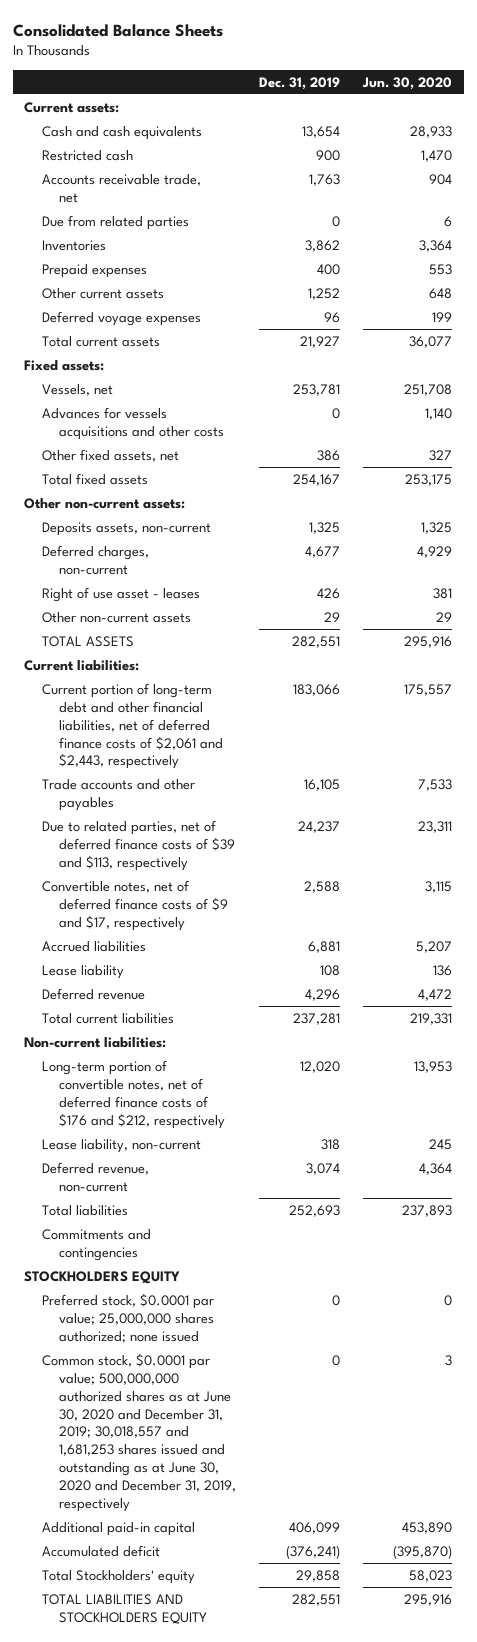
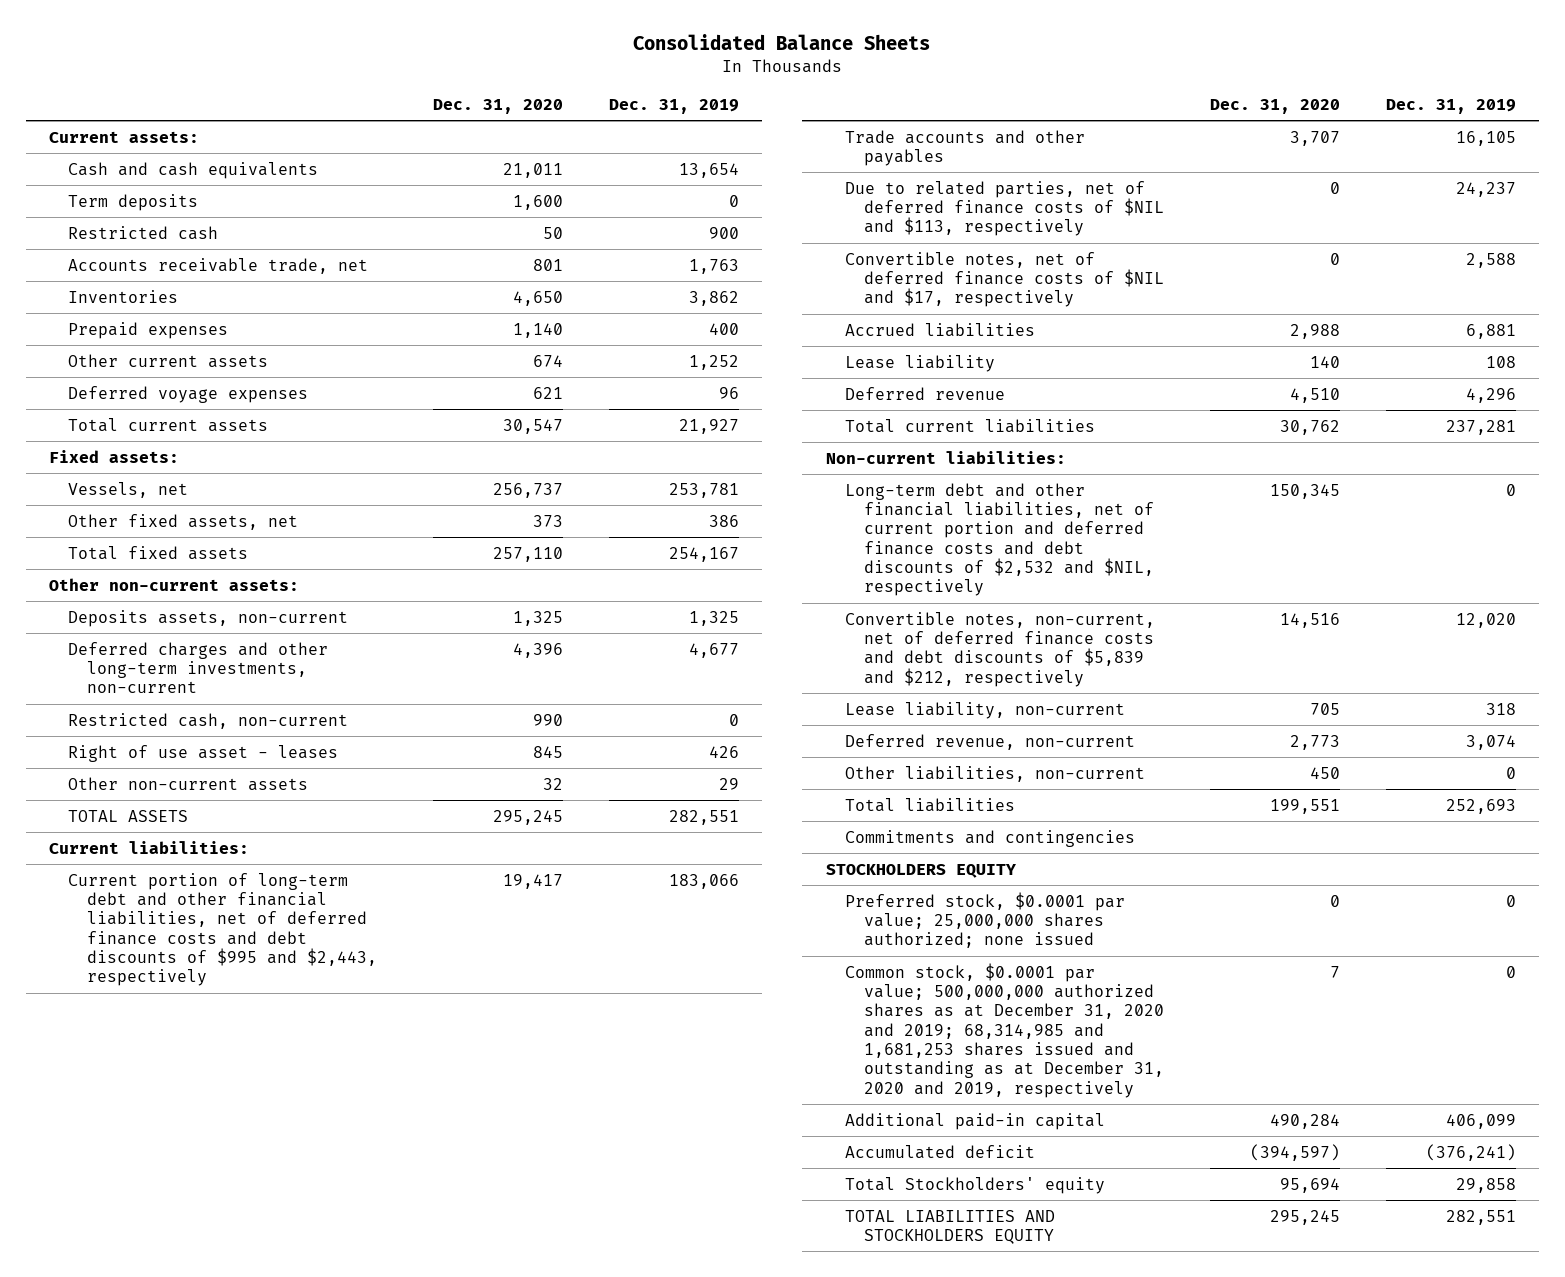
[362,76,453,90] Jun. 30, 2020 -> none
none -> [433,98,564,114] Dec. 31, 2020
none -> [67,193,198,211] Term deposits
[41,214,189,230] Due from related parties -> none
[41,406,225,440] Advances for vessels acquisitions and other costs -> none
[41,544,149,575] Deferred charges, non-current -> [67,641,328,694] Deferred charges and other long-term investments, non-current
none -> [67,712,348,729] Restricted cash, non-current
[41,682,224,770] Current portion of long-term debt and other financial liabilities, net of deferred finance costs of $2,061 and $2,443, respectively -> [67,872,378,987] Current portion of long-term debt and other financial liabilities, net of deferred finance costs and debt discounts of $995 and $2,443, respectively
[41,819,236,871] Due to related parties, net of deferred finance costs of $39 and $113, respectively -> [844,180,1164,237] Due to related parties, net of deferred finance costs of $NIL and $113, respectively
[41,879,229,931] Convertible notes, net of deferred finance costs of $9 and $17, respectively -> [844,251,1164,308] Convertible notes, net of deferred finance costs of $NIL and $17, respectively
none -> [844,482,1154,597] Long-term debt and other financial liabilities, net of current portion and deferred finance costs and debt discounts of $2,532 and $NIL, respectively
[41,1059,226,1129] Long-term portion of convertible notes, net of deferred finance costs of $176 and $212, respectively -> [844,611,1155,687] Convertible notes, non-current, net of deferred finance costs and debt discounts of $5,839 and $212, respectively
none -> [844,765,1145,782] Other liabilities, non-current
[41,1352,237,1513] Common stock, $0.0001 par value; 500,000,000 authorized shares as at June 30, 2020 and December 31, 2019; 30,018,557 and 1,681,253 shares issued and outstanding as at June 30, 2020 and December 31, 2019, respectively -> [844,962,1164,1098] Common stock, $0.0001 par value; 500,000,000 authorized shares as at December 31, 2020 and 2019; 68,314,985 and 1,681,253 shares issued and outstanding as at December 31, 2020 and 2019, respectively

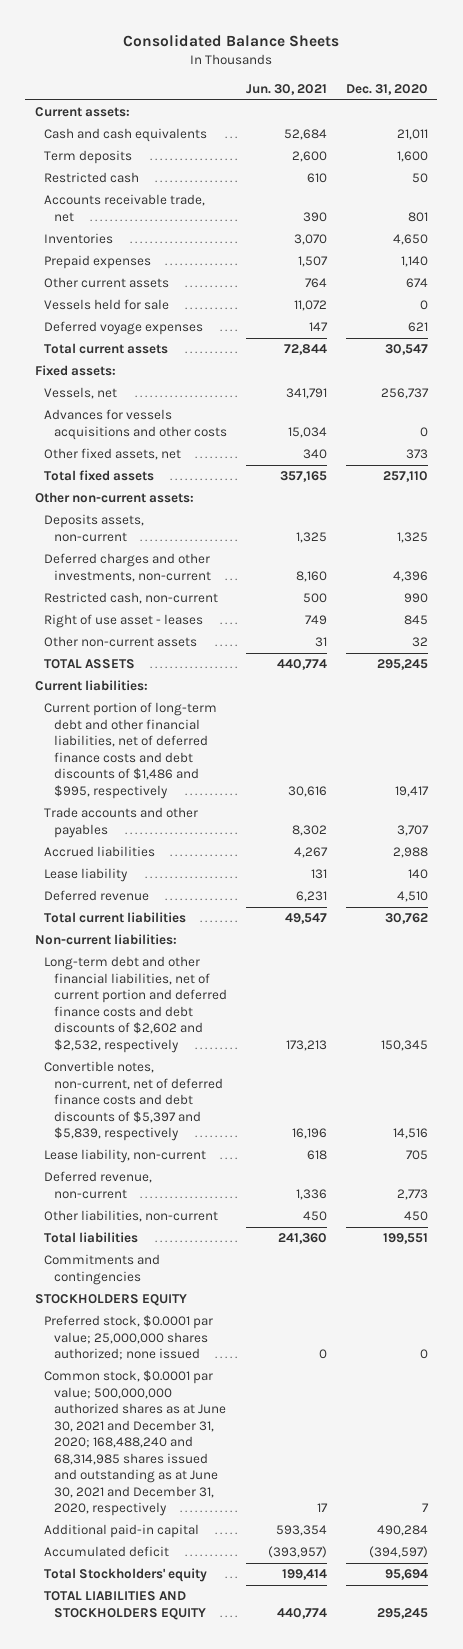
[609,98,740,114] Dec. 31, 2019 -> none
none -> [246,83,328,95] Jun. 30, 2021
none -> [44,299,170,311] Vessels held for sale
none -> [44,409,228,440] Advances for vessels acquisitions and other costs
[67,641,328,694] Deferred charges and other long-term investments, non-current -> [44,553,212,582] Deferred charges and other investments, non-current
[67,872,378,987] Current portion of long-term debt and other financial liabilities, net of deferred finance costs and debt discounts of $995 and $2,443, respectively -> [44,702,218,799] Current portion of long-term debt and other financial liabilities, net of deferred finance costs and debt discounts of $1,486 and $995, respectively
[844,180,1164,237] Due to related parties, net of deferred finance costs of $NIL and $113, respectively -> none
[844,251,1164,308] Convertible notes, net of deferred finance costs of $NIL and $17, respectively -> none
[844,482,1154,597] Long-term debt and other financial liabilities, net of current portion and deferred finance costs and debt discounts of $2,532 and $NIL, respectively -> [44,956,228,1053] Long-term debt and other financial liabilities, net of current portion and deferred finance costs and debt discounts of $2,602 and $2,532, respectively
[844,611,1155,687] Convertible notes, non-current, net of deferred finance costs and debt discounts of $5,839 and $212, respectively -> [44,1061,224,1142] Convertible notes, non-current, net of deferred finance costs and debt discounts of $5,397 and $5,839, respectively
[844,962,1164,1098] Common stock, $0.0001 par value; 500,000,000 authorized shares as at December 31, 2020 and 2019; 68,314,985 and 1,681,253 shares issued and outstanding as at December 31, 2020 and 2019, respectively -> [44,1370,227,1517] Common stock, $0.0001 par value; 500,000,000 authorized shares as at June 30, 2021 and December 31, 2020; 168,488,240 and 68,314,985 shares issued and outstanding as at June 30, 2021 and December 31, 2020, respectively

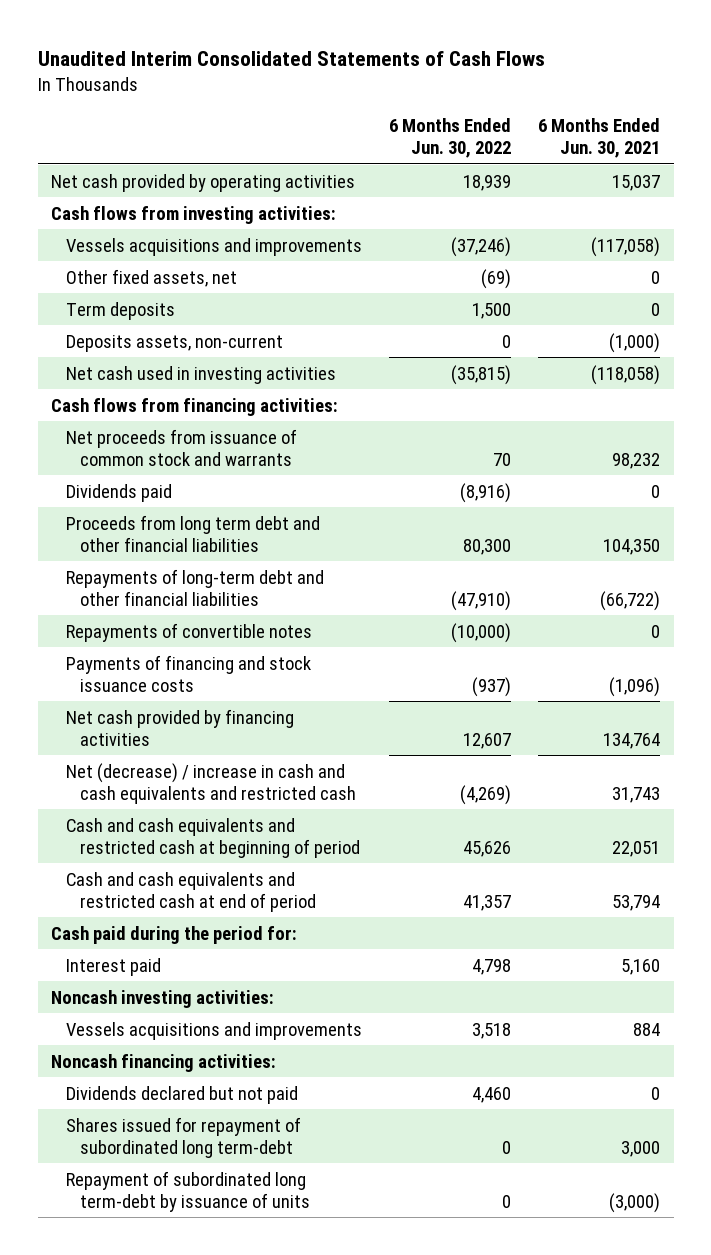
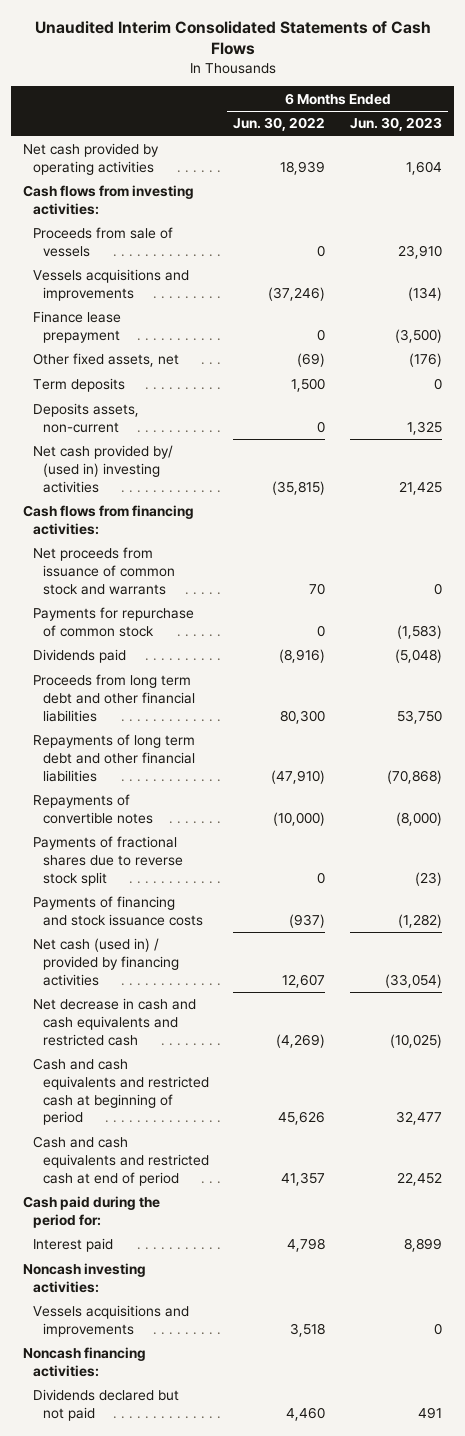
[538,117,661,159] 6 Months Ended Jun. 30, 2021 -> none
none -> [349,117,442,132] Jun. 30, 2023
none -> [33,227,174,257] Proceeds from sale of vessels
none -> [33,311,122,343] Finance lease prepayment
[65,365,336,384] Net cash used in investing activities -> [33,445,174,493] Net cash provided by/ (used in) investing activities
none -> [33,607,195,637] Payments for repurchase of common stock
[65,568,324,606] Repayments of long-term debt and other financial liabilities -> [33,734,196,782] Repayments of long term debt and other financial liabilities
none -> [33,836,183,886] Payments of fractional shares due to reverse stock split
[65,708,294,746] Net cash provided by financing activities -> [33,938,179,986] Net cash (used in) / provided by financing activities
[65,762,357,804] Net (decrease) / increase in cash and cash equivalents and restricted cash -> [33,998,197,1046] Net decrease in cash and cash equivalents and restricted cash
[65,1116,301,1158] Shares issued for repayment of subordinated long term-debt -> none
[65,1170,311,1212] Repayment of subordinated long term-debt by issuance of units -> none

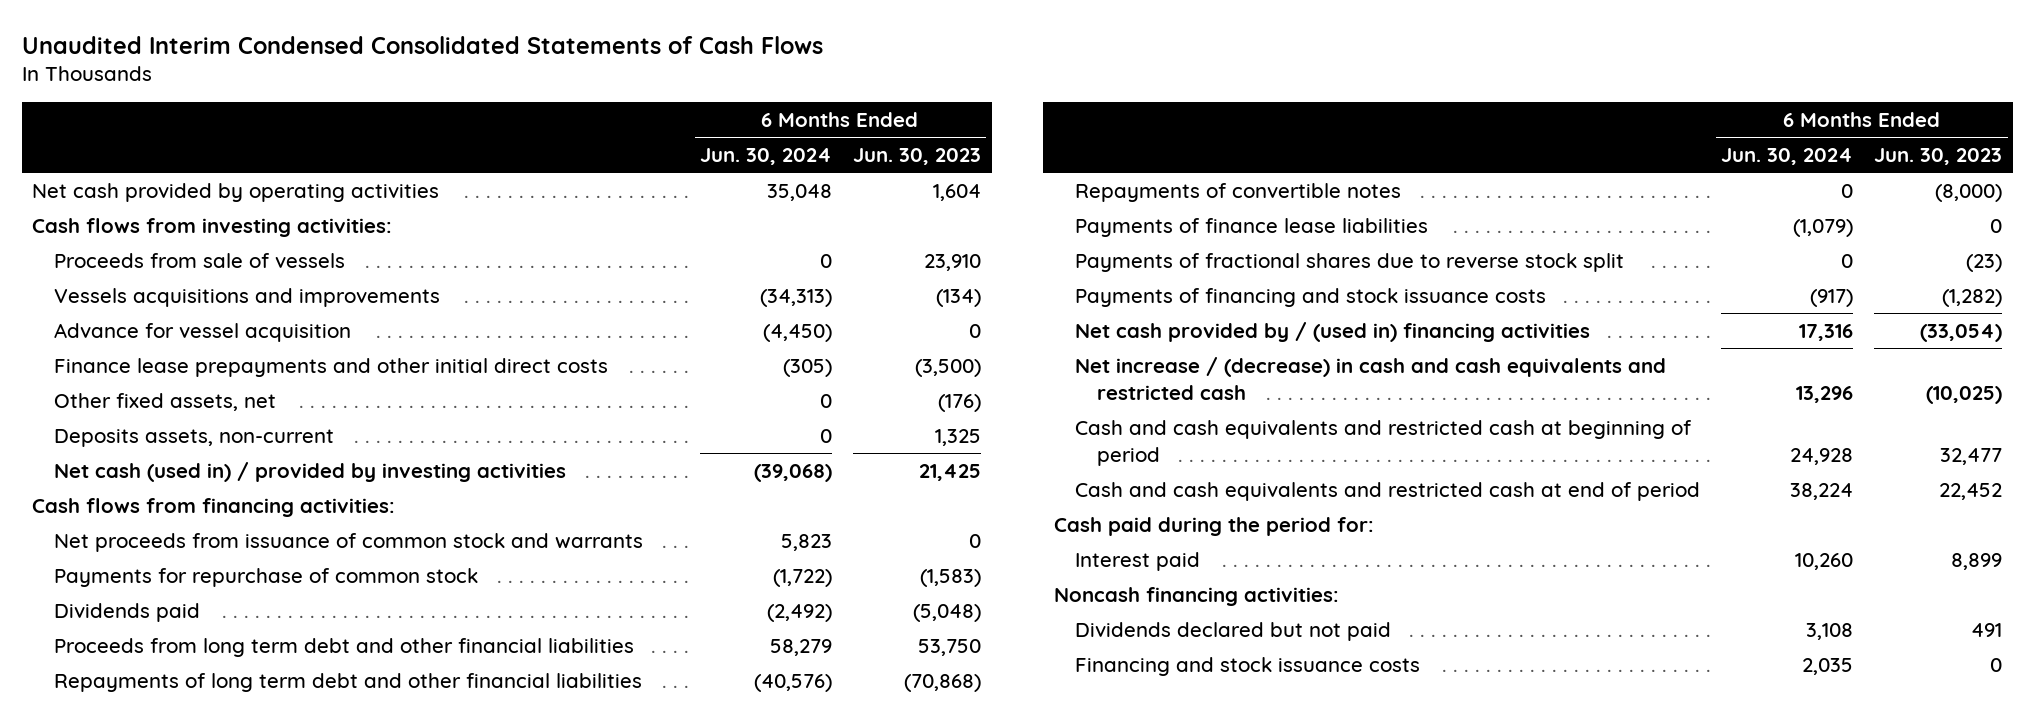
[34,20,431,56] Unaudited Interim Consolidated Statements of Cash Flows -> [21,35,823,54] Unaudited Interim Condensed Consolidated Statements of Cash Flows
[233,117,326,132] Jun. 30, 2022 -> none
none -> [699,147,832,165] Jun. 30, 2024
[33,311,122,343] Finance lease prepayment -> none
none -> [53,322,351,342] Advance for vessel acquisition
none -> [53,357,608,377] Finance lease prepayments and other initial direct costs
[33,378,126,393] Term deposits -> none
[33,445,174,493] Net cash provided by/ (used in) investing activities -> [53,461,566,482] Net cash (used in) / provided by investing activities
none -> [1075,217,1429,237] Payments of finance lease liabilities
[33,938,179,986] Net cash (used in) / provided by financing activities -> [1075,321,1591,342] Net cash provided by / (used in) financing activities
[33,998,197,1046] Net decrease in cash and cash equivalents and restricted cash -> [1075,356,1667,400] Net increase / (decrease) in cash and cash equivalents and restricted cash
[23,1263,147,1293] Noncash investing activities: -> none
[33,1305,190,1337] Vessels acquisitions and improvements -> none
none -> [1075,656,1421,676] Financing and stock issuance costs

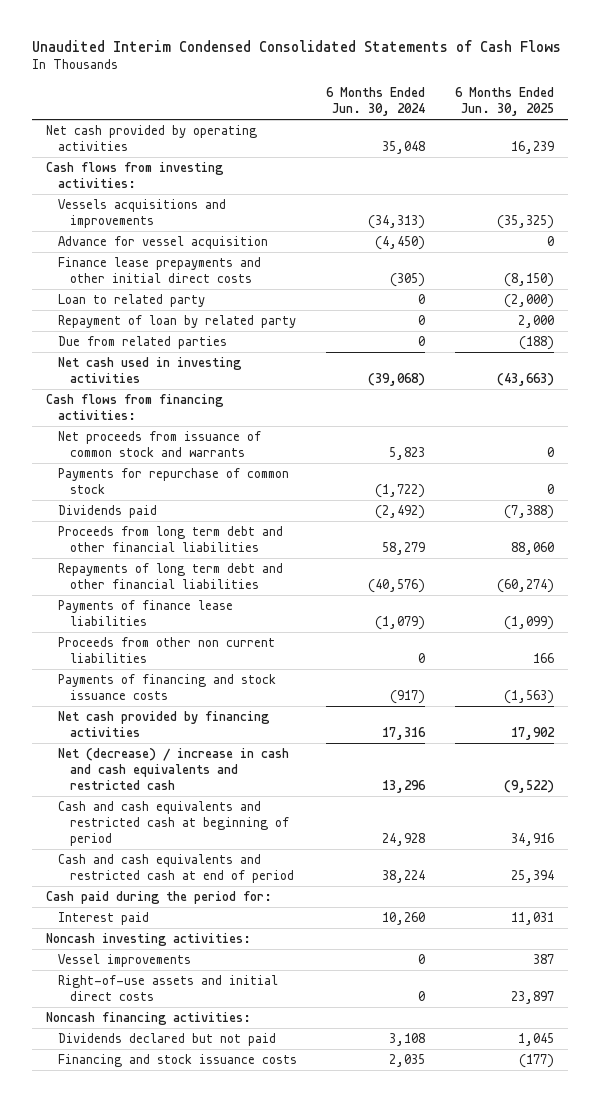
[852,147,981,165] Jun. 30, 2023 -> none
none -> [454,87,554,116] 6 Months Ended Jun. 30, 2025
[53,252,345,268] Proceeds from sale of vessels -> none
[53,392,276,411] Other fixed assets, net -> none
[53,428,334,447] Deposits assets, non-current -> none
none -> [58,294,206,308] Loan to related party
none -> [58,315,297,329] Repayment of loan by related party
none -> [58,336,228,350] Due from related parties
[53,461,566,482] Net cash (used in) / provided by investing activities -> [58,357,243,384] Net cash used in investing activities
[1075,182,1402,202] Repayments of convertible notes -> none
[1075,252,1625,272] Payments of fractional shares due to reverse stock split -> none
none -> [58,637,276,664] Proceeds from other non current liabilities
[1075,321,1591,342] Net cash provided by / (used in) financing activities -> [58,711,271,738] Net cash provided by financing activities
[1075,356,1667,400] Net increase / (decrease) in cash and cash equivalents and restricted cash -> [58,748,290,790] Net (decrease) / increase in cash and cash equivalents and restricted cash
none -> [46,933,252,947] Noncash investing activities:
none -> [58,954,192,968] Vessel improvements
none -> [58,975,279,1002] Right-of-use assets and initial direct costs

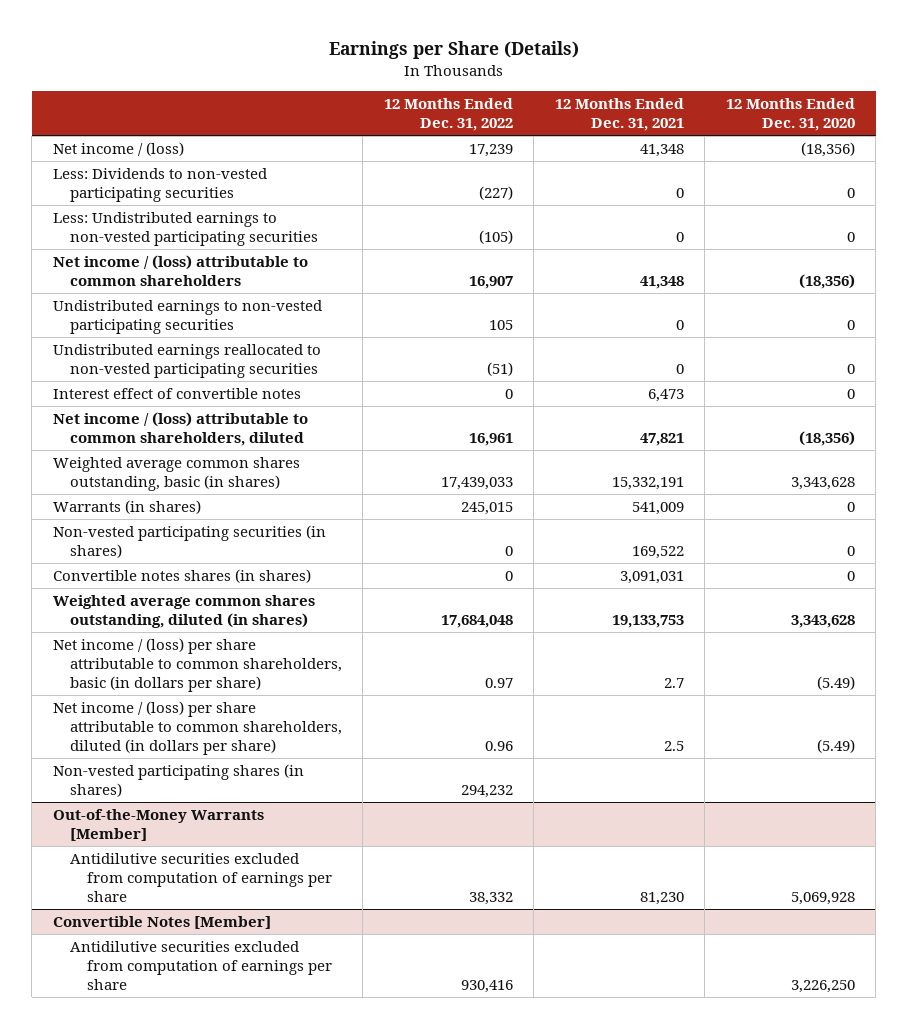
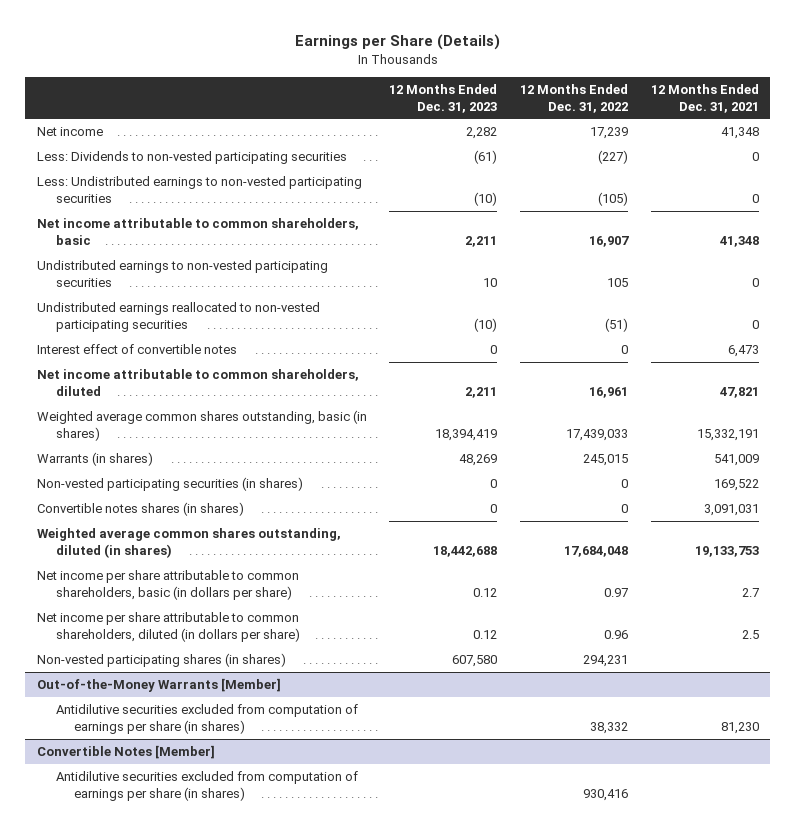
[725,98,855,132] 12 Months Ended Dec. 31, 2020 -> none
none -> [389,84,498,113] 12 Months Ended Dec. 31, 2023
[52,142,184,157] Net income / (loss) -> [36,127,103,137] Net income
[52,255,308,287] Net income / (loss) attributable to common shareholders -> [36,218,359,245] Net income attributable to common shareholders, basic
[52,412,308,447] Net income / (loss) attributable to common shareholders, diluted -> [36,369,359,396] Net income attributable to common shareholders, diluted
[52,638,343,693] Net income / (loss) per share attributable to common shareholders, basic (in dollars per share) -> [36,570,299,600] Net income per share attributable to common shareholders, basic (in dollars per share)
[52,701,343,756] Net income / (loss) per share attributable to common shareholders, diluted (in dollars per share) -> [36,612,300,642] Net income per share attributable to common shareholders, diluted (in dollars per share)
[460,785,513,799] 294,232 -> [582,655,628,668] 294,231
[70,853,333,903] Antidilutive securities excluded from computation of earnings per share -> [55,704,358,734] Antidilutive securities excluded from computation of earnings per share (in shares)
[70,941,333,991] Antidilutive securities excluded from computation of earnings per share -> [55,771,358,801] Antidilutive securities excluded from computation of earnings per share (in shares)

